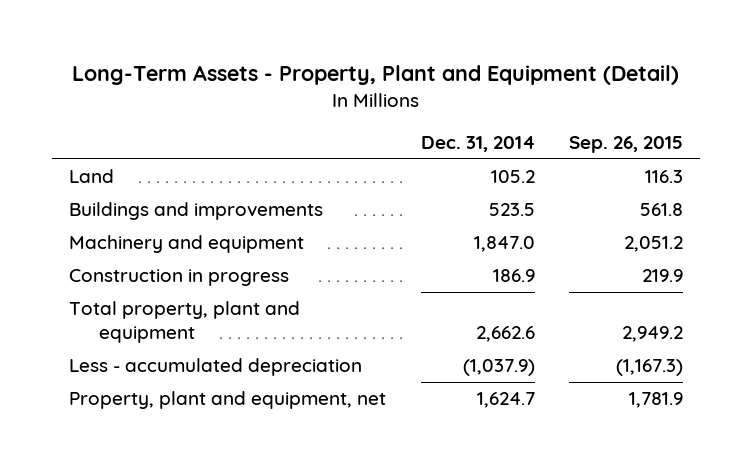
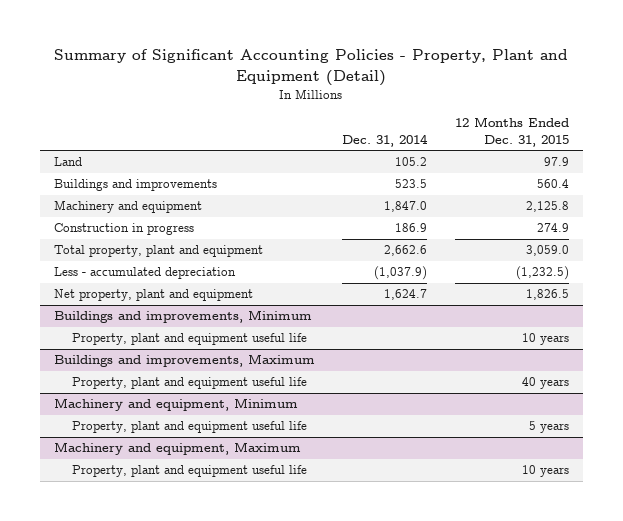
[72,65,680,86] Long-Term Assets - Property, Plant and Equipment (Detail) -> [54,49,569,86] Summary of Significant Accounting Policies - Property, Plant and Equipment (Detail)
[568,135,683,153] Sep. 26, 2015 -> none
none -> [455,116,570,148] 12 Months Ended Dec. 31, 2015
[69,391,387,410] Property, plant and equipment, net -> [53,289,253,302] Net property, plant and equipment
none -> [53,310,312,324] Buildings and improvements, Minimum
none -> [72,333,308,346] Property, plant and equipment useful life
none -> [53,354,315,368] Buildings and improvements, Maximum
none -> [72,377,308,390] Property, plant and equipment useful life
none -> [53,398,298,412] Machinery and equipment, Minimum
none -> [72,421,308,434] Property, plant and equipment useful life
none -> [53,442,301,456] Machinery and equipment, Maximum
none -> [72,465,308,478] Property, plant and equipment useful life

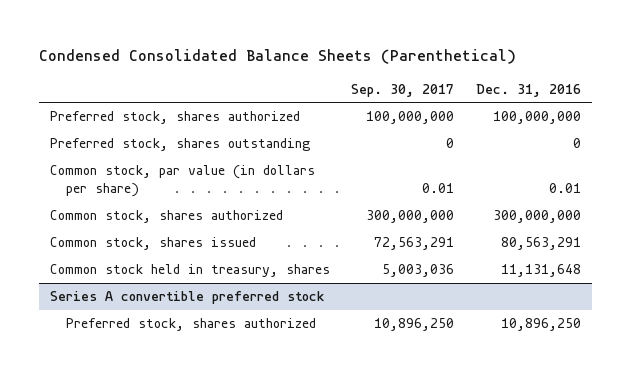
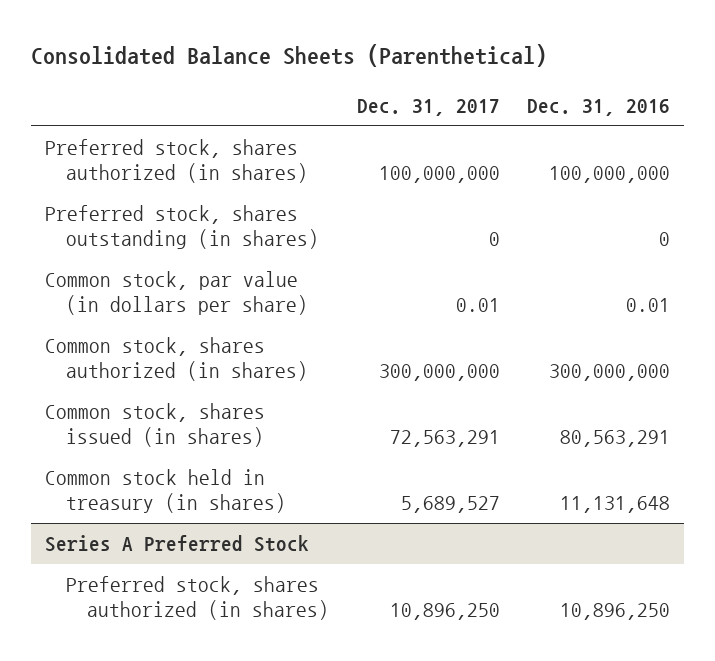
[39,48,517,64] Condensed Consolidated Balance Sheets (Parenthetical) -> [31,44,548,68] Consolidated Balance Sheets (Parenthetical)
[351,83,455,97] Sep. 30, 2017 -> none
none -> [356,98,500,116] Dec. 31, 2017
[49,111,300,125] Preferred stock, shares authorized -> [44,139,308,184] Preferred stock, shares authorized (in shares)
[49,138,310,152] Preferred stock, shares outstanding -> [44,205,319,250] Preferred stock, shares outstanding (in shares)
[49,210,283,224] Common stock, shares authorized -> [44,337,308,382] Common stock, shares authorized (in shares)
[49,237,256,251] Common stock, shares issued -> [44,403,265,448] Common stock, shares issued (in shares)
[49,264,330,278] Common stock held in treasury, shares -> [44,469,286,514] Common stock held in treasury (in shares)
[49,291,325,305] Series A convertible preferred stock -> [44,535,309,553] Series A Preferred Stock
[66,318,317,332] Preferred stock, shares authorized -> [65,576,329,621] Preferred stock, shares authorized (in shares)

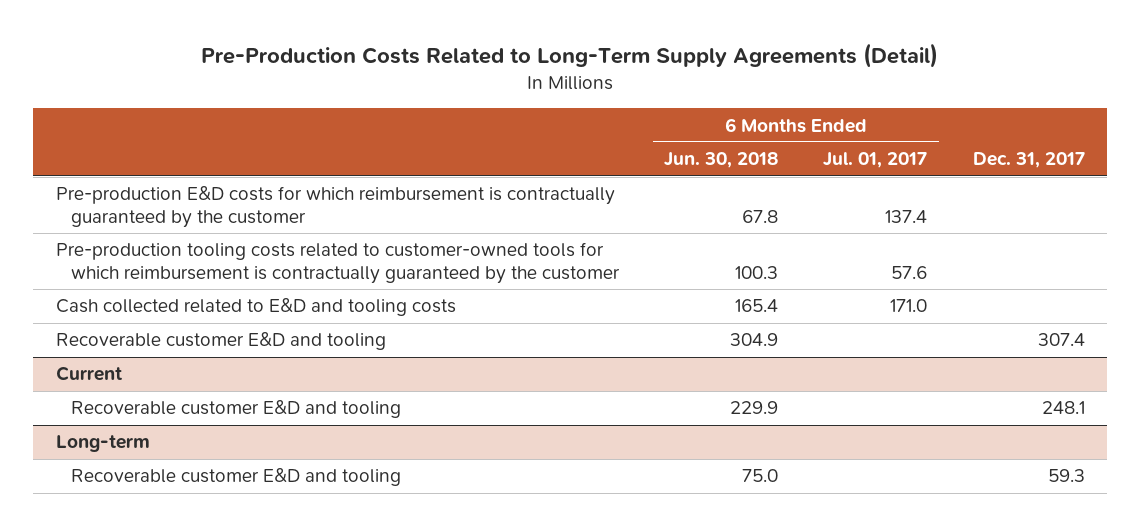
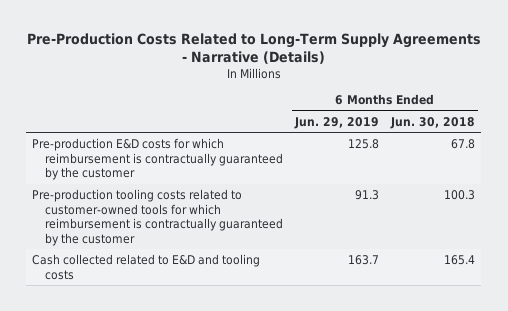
[201,43,939,69] Pre-Production Costs Related to Long-Term Supply Agreements (Detail) -> [26,33,481,65] Pre-Production Costs Related to Long-Term Supply Agreements - Narrative (Details)
[823,152,928,169] Jul. 01, 2017 -> none
[972,152,1085,169] Dec. 31, 2017 -> none
none -> [294,116,380,129] Jun. 29, 2019
[55,332,386,351] Recoverable customer E&D and tooling -> none
[55,366,122,382] Current -> none
[70,400,401,419] Recoverable customer E&D and tooling -> none
[55,435,150,453] Long-term -> none
[70,468,401,487] Recoverable customer E&D and tooling -> none

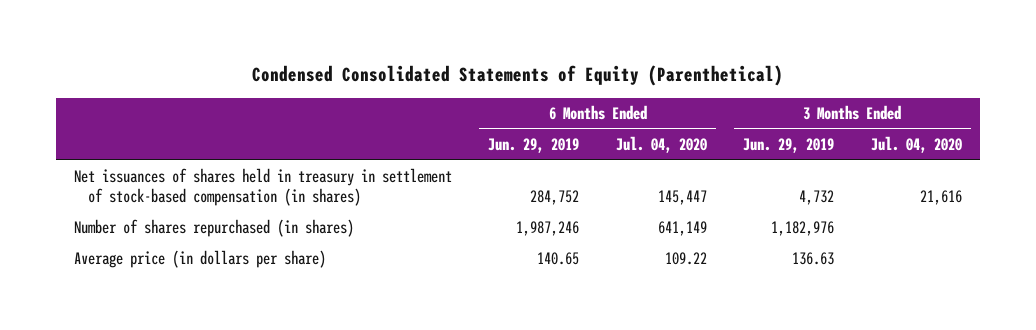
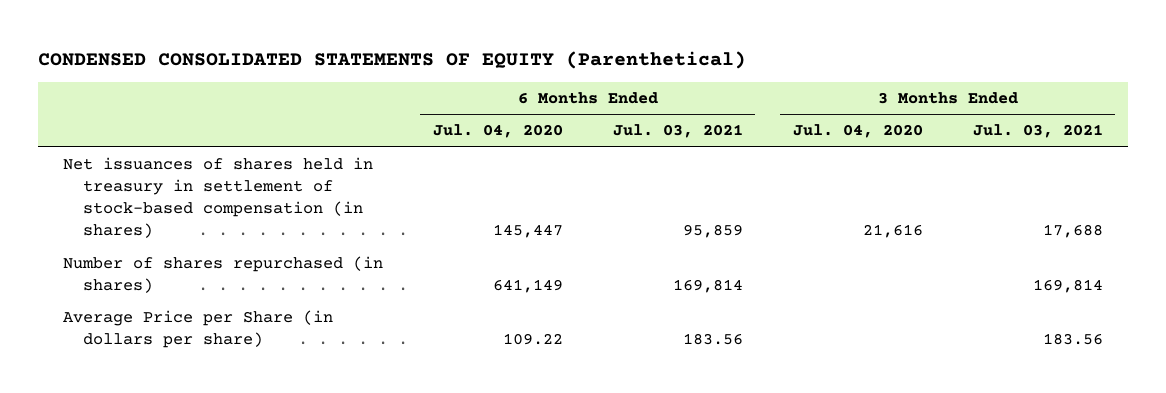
[251,65,783,87] Condensed Consolidated Statements of Equity (Parenthetical) -> [38,50,747,69] CONDENSED CONSOLIDATED STATEMENTS OF EQUITY (Parenthetical)
[488,138,580,154] Jun. 29, 2019 -> none
[743,138,835,154] Jun. 29, 2019 -> none
none -> [612,124,743,139] Jul. 03, 2021
none -> [972,124,1103,139] Jul. 03, 2021
[74,250,327,269] Average price (in dollars per share) -> [63,310,334,349] Average Price per Share (in dollars per share)

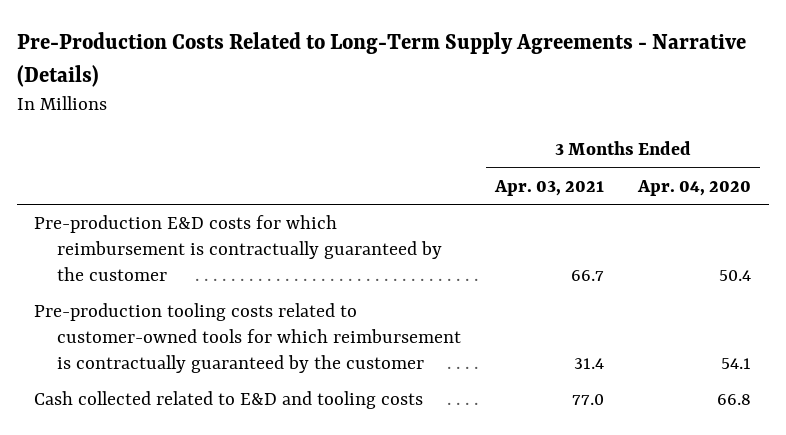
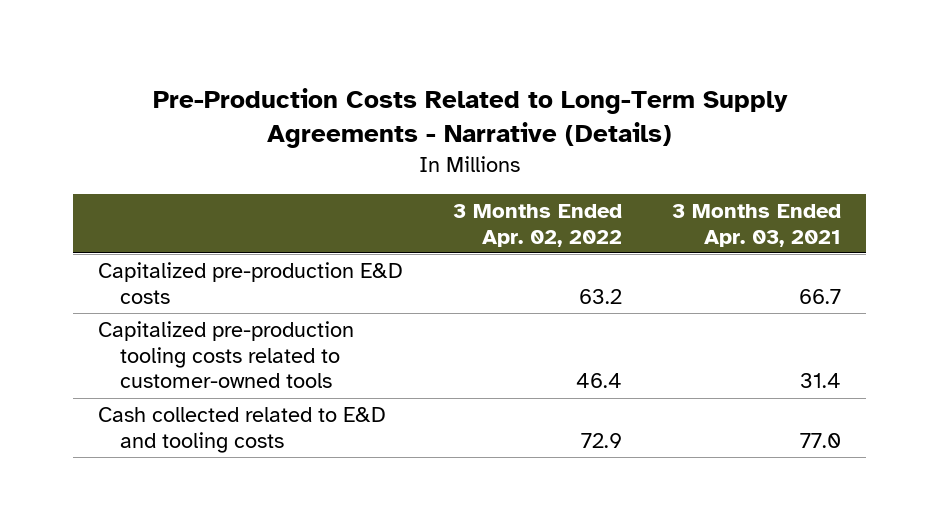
[637,179,752,196] Apr. 04, 2020 -> none
none -> [453,203,623,247] 3 Months Ended Apr. 02, 2022
[34,215,442,281] Pre-production E&D costs for which reimbursement is contractually guaranteed by the customer -> [98,262,404,304] Capitalized pre-production E&D costs
[34,303,461,373] Pre-production tooling costs related to customer-owned tools for which reimbursement is contractually guaranteed by the customer -> [98,321,355,389] Capitalized pre-production tooling costs related to customer-owned tools

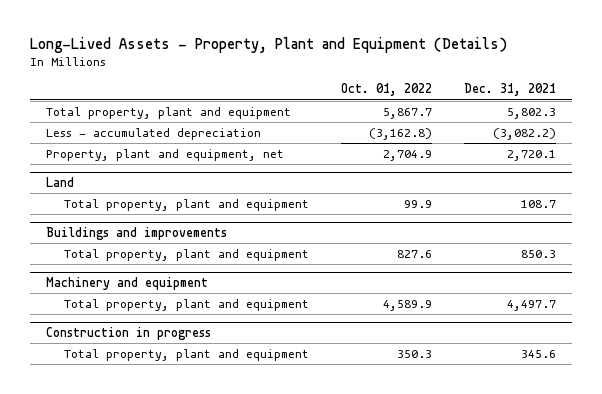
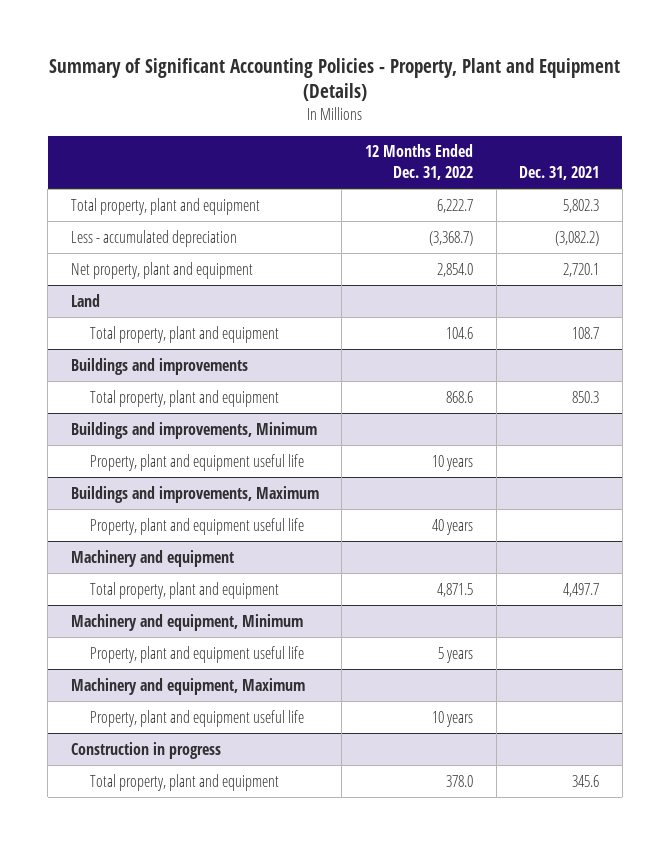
[29,37,507,54] Long-Lived Assets - Property, Plant and Equipment (Details) -> [48,57,620,101] Summary of Significant Accounting Policies - Property, Plant and Equipment (Details)
[340,83,432,97] Oct. 01, 2022 -> none
none -> [364,144,473,181] 12 Months Ended Dec. 31, 2022
[45,148,284,161] Property, plant and equipment, net -> [70,261,253,279] Net property, plant and equipment
none -> [70,421,317,439] Buildings and improvements, Minimum
none -> [90,453,305,471] Property, plant and equipment useful life
none -> [70,485,319,503] Buildings and improvements, Maximum
none -> [90,517,305,535] Property, plant and equipment useful life
none -> [70,613,303,631] Machinery and equipment, Minimum
none -> [90,645,305,663] Property, plant and equipment useful life
none -> [70,677,305,695] Machinery and equipment, Maximum
none -> [90,709,305,727] Property, plant and equipment useful life

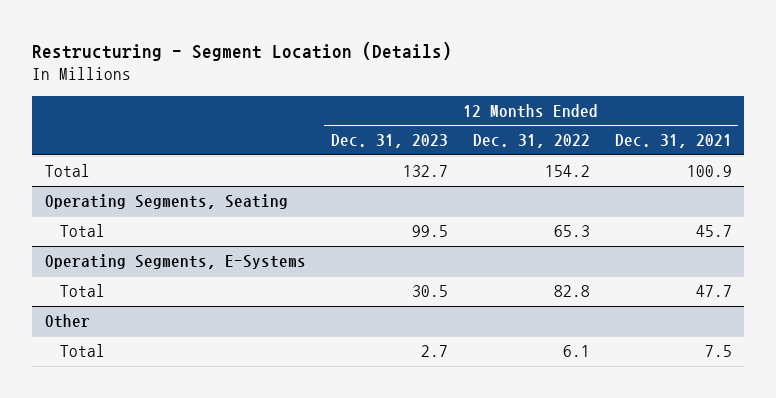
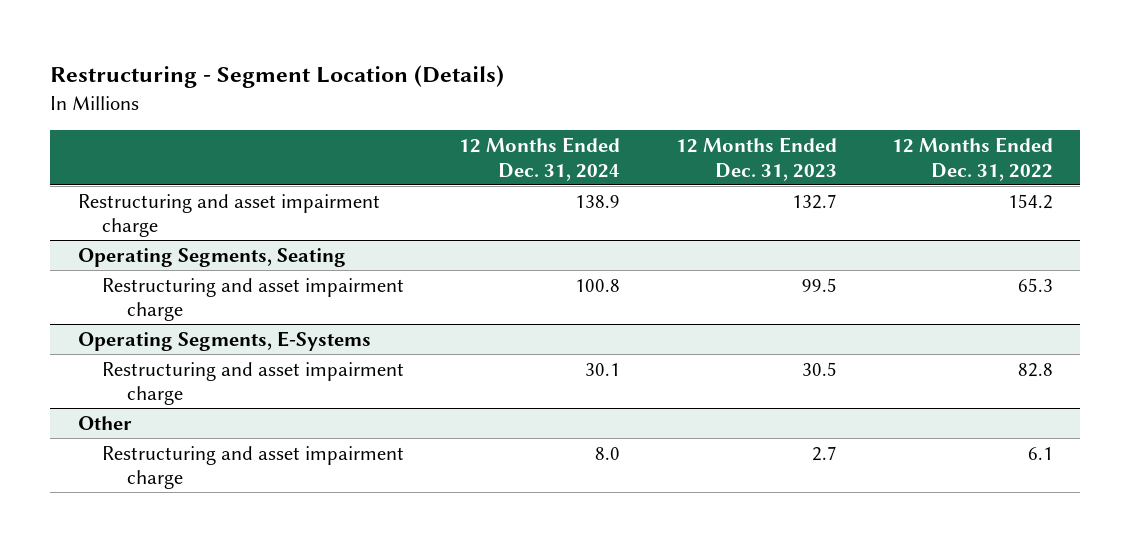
[614,134,732,149] Dec. 31, 2021 -> none
none -> [459,136,621,181] 12 Months Ended Dec. 31, 2024
[44,164,90,178] Total -> [77,193,380,238] Restructuring and asset impairment charge
[59,224,105,238] Total -> [102,277,405,322] Restructuring and asset impairment charge
[59,284,105,298] Total -> [102,361,405,406] Restructuring and asset impairment charge
[59,344,105,358] Total -> [102,445,405,490] Restructuring and asset impairment charge

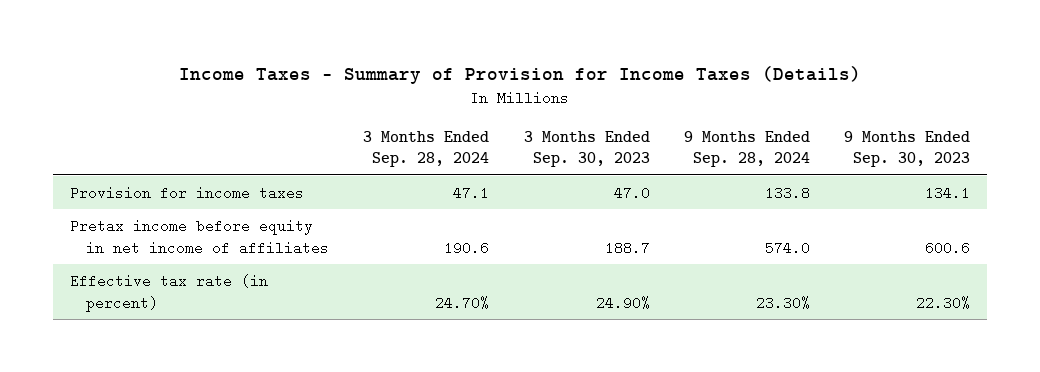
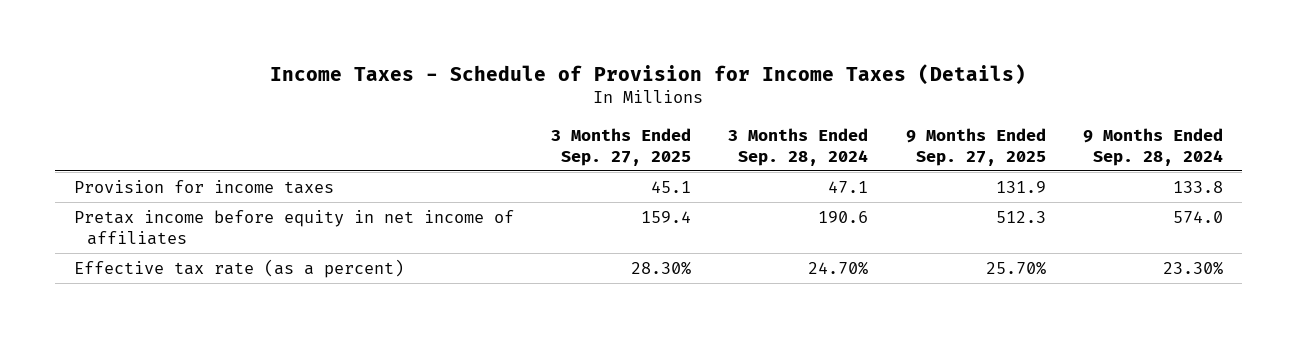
[178,65,861,84] Income Taxes - Summary of Provision for Income Taxes (Details) -> [270,63,1027,85] Income Taxes - Schedule of Provision for Income Taxes (Details)
[523,130,650,168] 3 Months Ended Sep. 30, 2023 -> none
[843,130,970,168] 9 Months Ended Sep. 30, 2023 -> none
none -> [551,127,692,166] 3 Months Ended Sep. 27, 2025
none -> [905,127,1046,166] 9 Months Ended Sep. 27, 2025
[70,273,269,312] Effective tax rate (in percent) -> [73,258,404,278] Effective tax rate (as a percent)

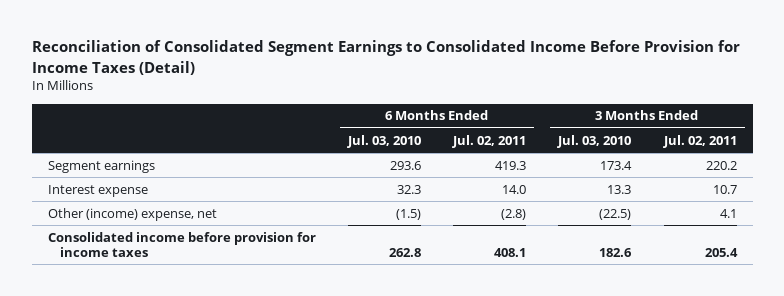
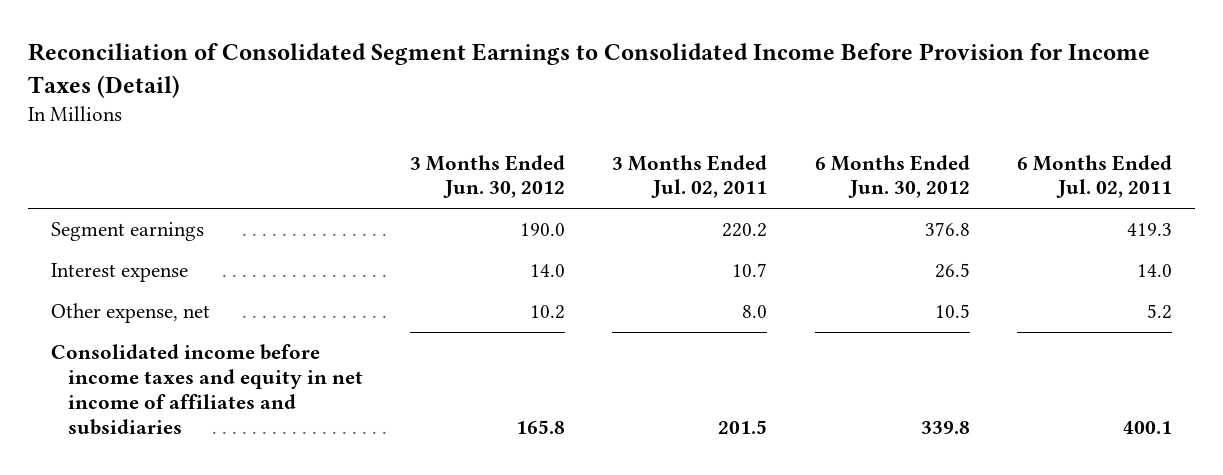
[347,134,422,148] Jul. 03, 2010 -> none
[557,134,632,148] Jul. 03, 2010 -> none
none -> [410,154,566,199] 3 Months Ended Jun. 30, 2012
none -> [814,154,970,199] 6 Months Ended Jun. 30, 2012
[47,231,316,257] Consolidated income before provision for income taxes -> none
[47,207,217,221] Other (income) expense, net -> [51,303,211,324] Other expense, net
[501,208,527,220] (2.8) -> [1146,304,1172,320] 5.2
[719,208,737,218] 4.1 -> [742,305,768,319] 8.0
none -> [51,344,364,435] Consolidated income before income taxes and equity in net income of affiliates and subsidiaries

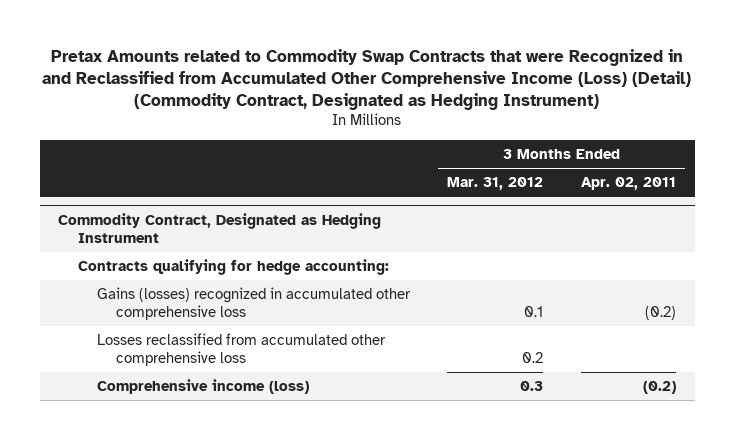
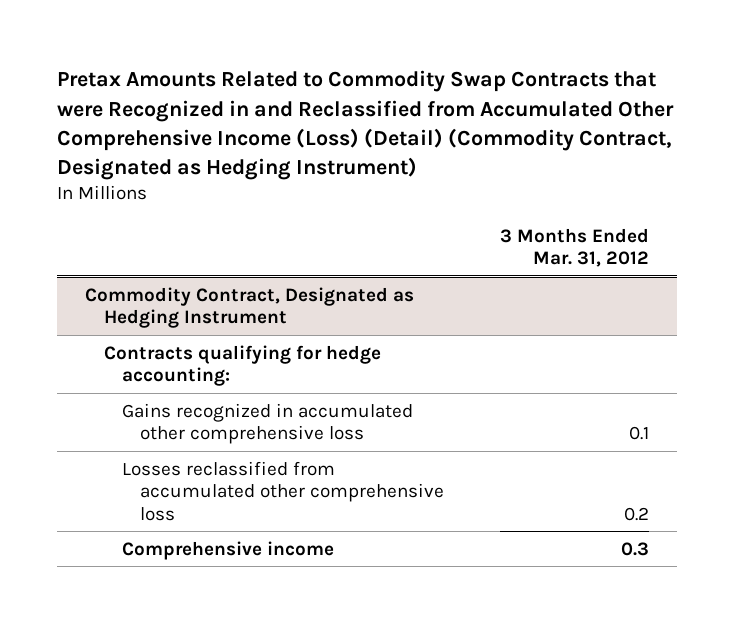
[42,48,692,111] Pretax Amounts related to Commodity Swap Contracts that were Recognized in and Reclassified from Accumulated Other Comprehensive Income (Loss) (Detail) (Commodity Contract, Designated as Hedging Instrument) -> [57,70,675,180] Pretax Amounts Related to Commodity Swap Contracts that were Recognized in and Reclassified from Accumulated Other Comprehensive Income (Loss) (Detail) (Commodity Contract, Designated as Hedging Instrument)
[580,177,676,191] Apr. 02, 2011 -> none
[96,287,411,320] Gains (losses) recognized in accumulated other comprehensive loss -> [121,402,413,445] Gains recognized in accumulated other comprehensive loss
[96,379,309,395] Comprehensive income (loss) -> [121,540,334,560] Comprehensive income

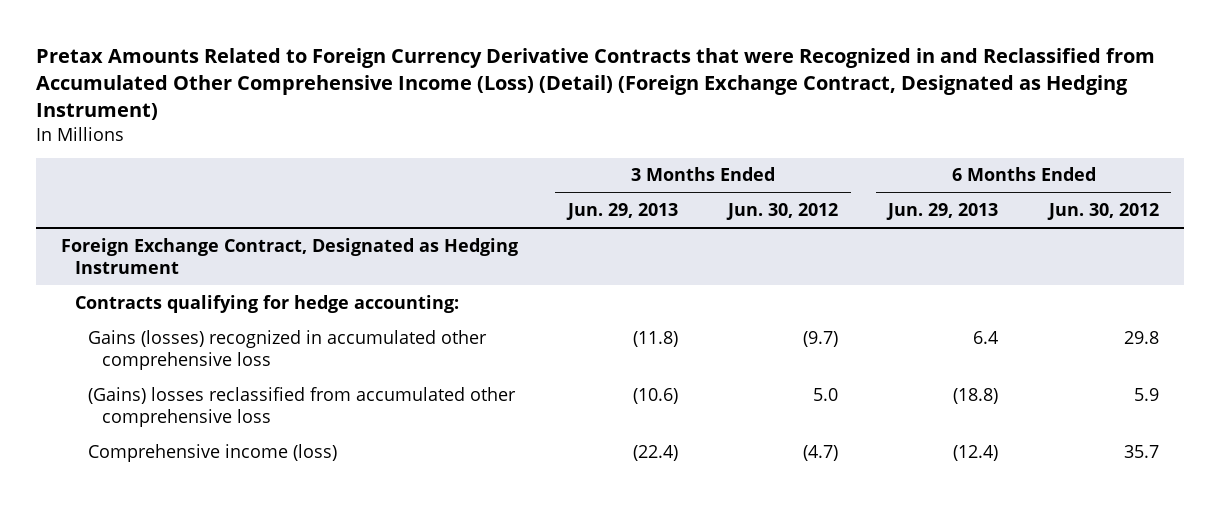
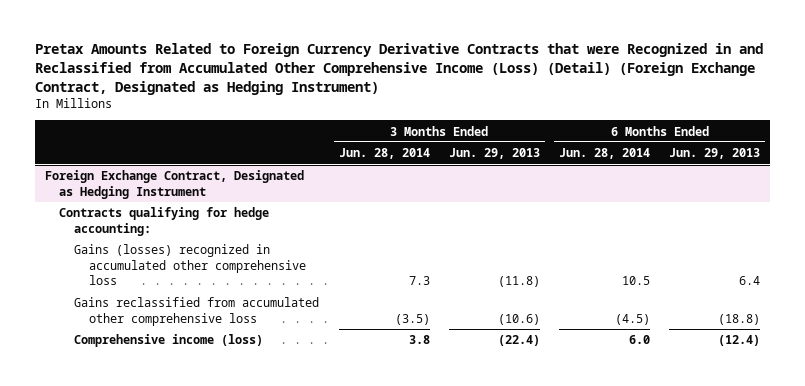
[726,203,839,221] Jun. 30, 2012 -> none
[1046,203,1159,221] Jun. 30, 2012 -> none
none -> [338,148,430,160] Jun. 28, 2014
none -> [559,148,651,160] Jun. 28, 2014
[88,386,517,427] (Gains) losses reclassified from accumulated other comprehensive loss -> [74,297,320,326] Gains reclassified from accumulated other comprehensive loss

